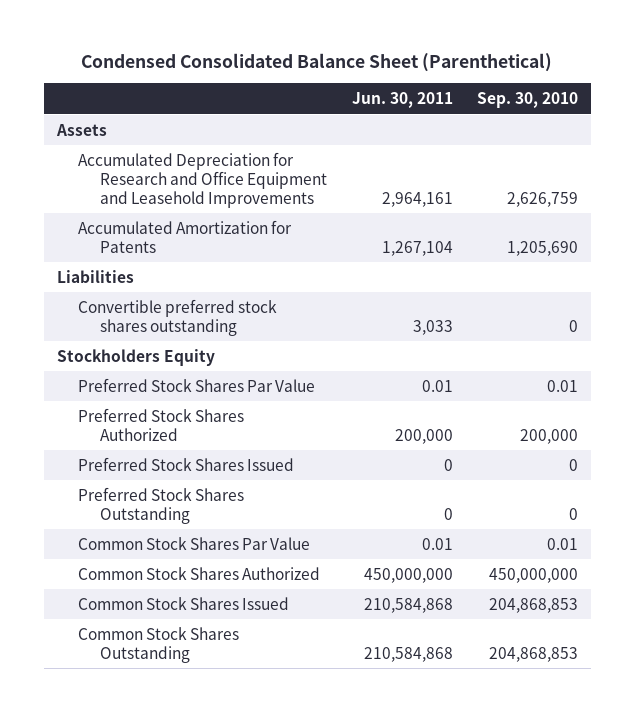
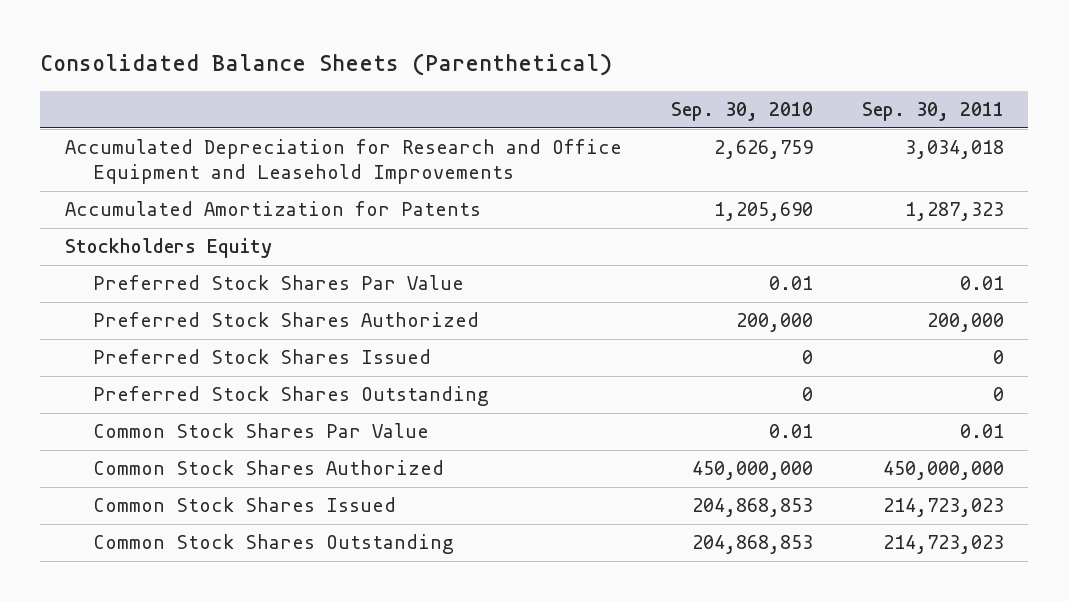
[81,53,553,73] Condensed Consolidated Balance Sheet (Parenthetical) -> [40,53,613,77] Consolidated Balance Sheets (Parenthetical)
[351,92,453,109] Jun. 30, 2011 -> none
none -> [861,102,1004,122] Sep. 30, 2011
[55,123,107,136] Assets -> none
[56,269,134,283] Liabilities -> none
[78,298,278,336] Convertible preferred stock shares outstanding -> none

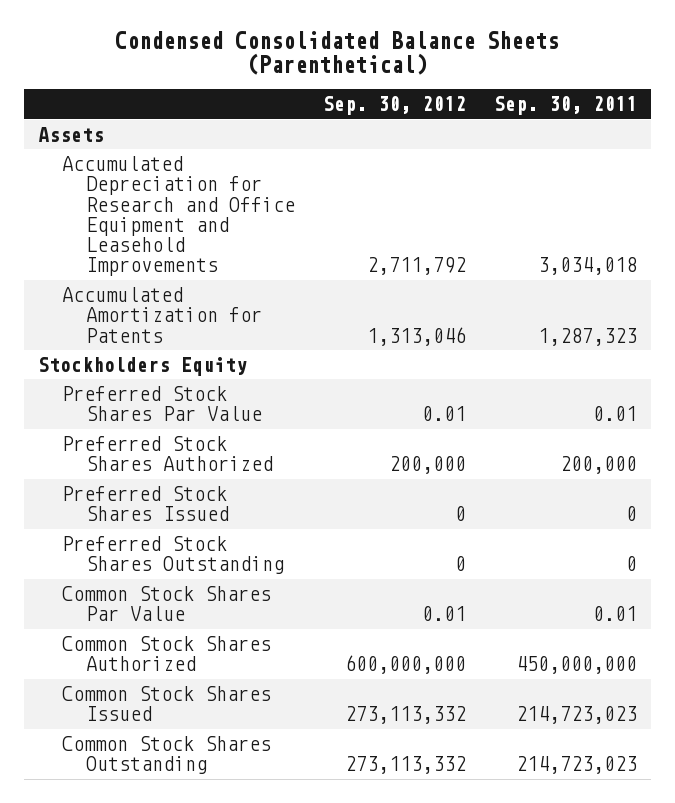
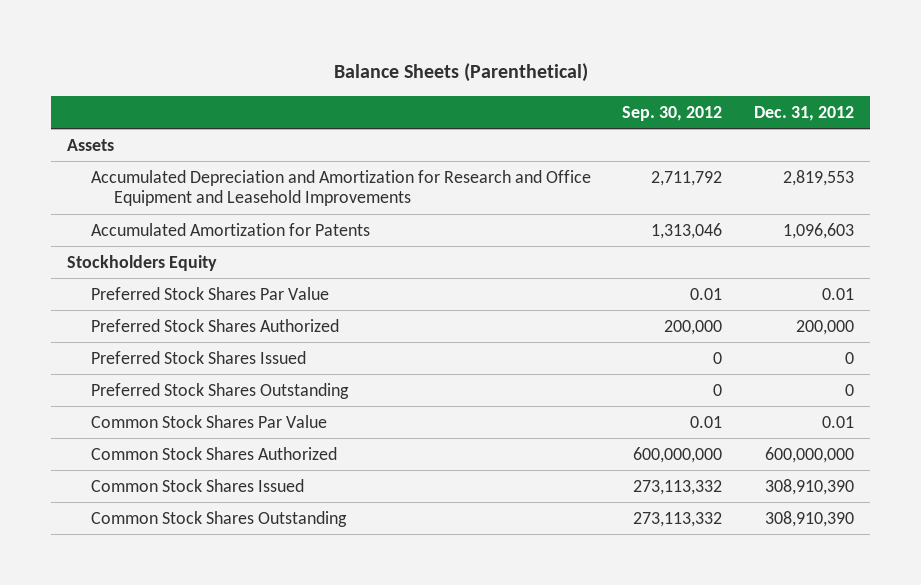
[115,30,560,76] Condensed Consolidated Balance Sheets (Parenthetical) -> [333,63,588,83] Balance Sheets (Parenthetical)
[494,96,638,116] Sep. 30, 2011 -> none
none -> [754,105,855,121] Dec. 31, 2012
[61,156,296,277] Accumulated Depreciation for Research and Office Equipment and Leasehold Improvements -> [90,169,591,207] Accumulated Depreciation and Amortization for Research and Office Equipment and Leasehold Improvements

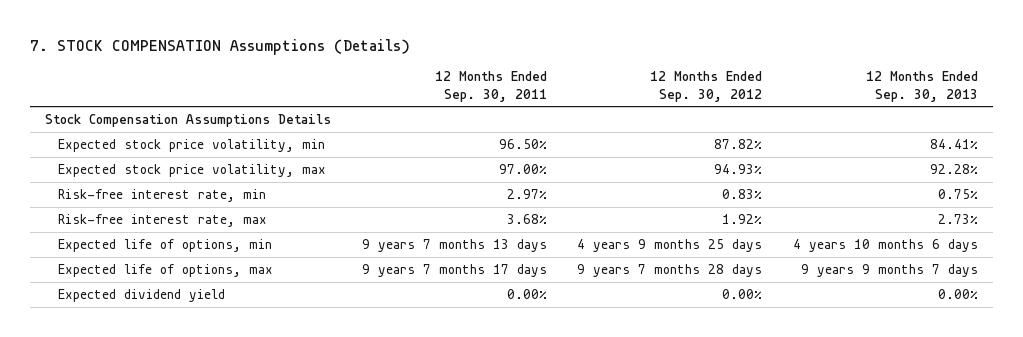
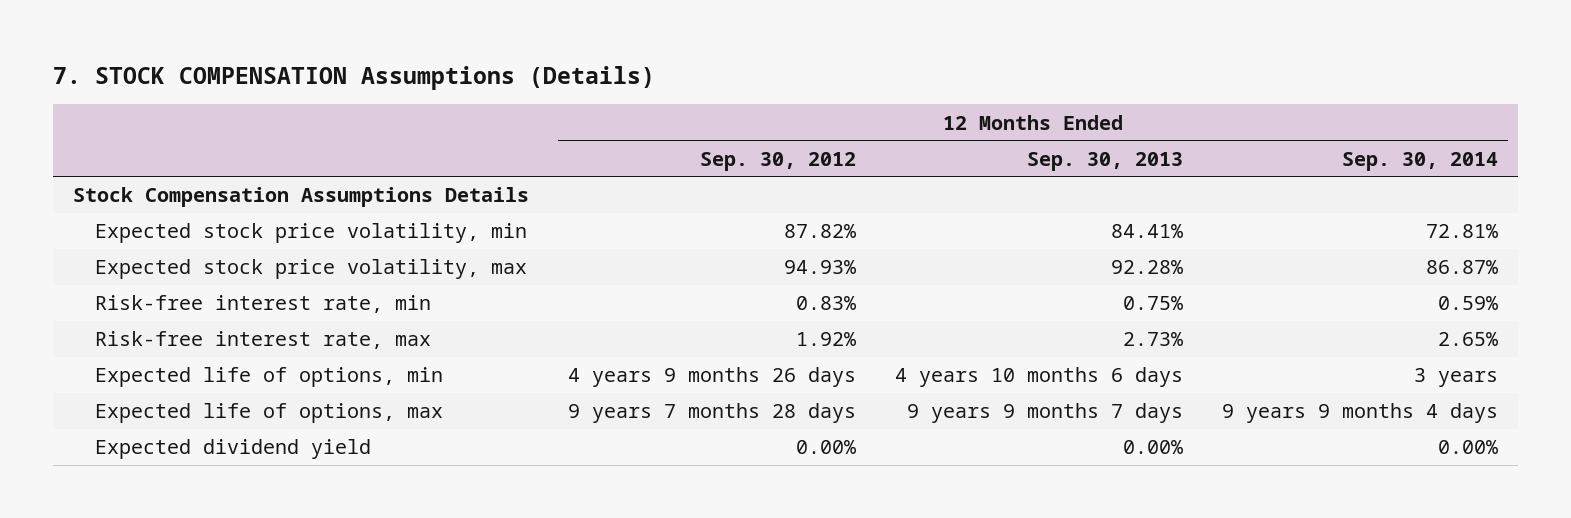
[434,71,547,102] 12 Months Ended Sep. 30, 2011 -> none
none -> [1342,151,1499,171] Sep. 30, 2014
[577,238,763,252] 4 years 9 months 25 days -> [567,367,856,388] 4 years 9 months 26 days

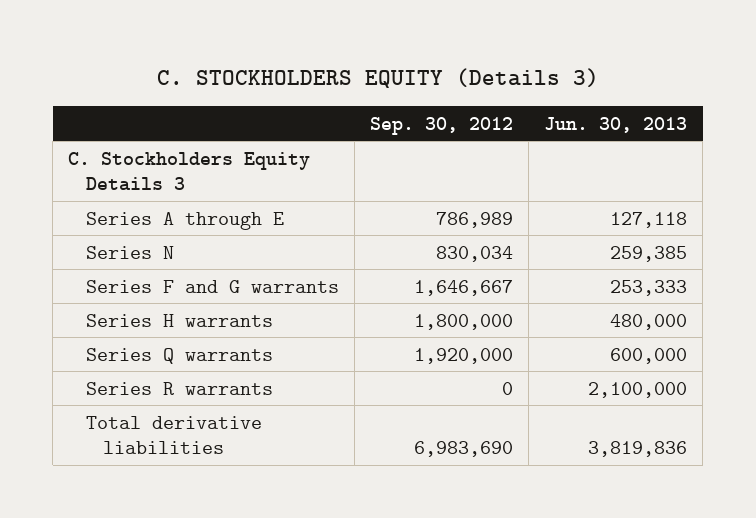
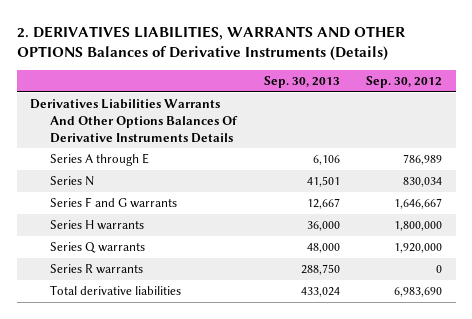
[156,68,599,89] C. STOCKHOLDERS EQUITY (Details 3) -> [16,25,405,62] 2. DERIVATIVES LIABILITIES, WARRANTS AND OTHER OPTIONS Balances of Derivative Instruments (Details)
[544,116,688,133] Jun. 30, 2013 -> none
none -> [263,76,340,89] Sep. 30, 2013
[68,151,311,192] C. Stockholders Equity Details 3 -> [29,99,239,143] Derivatives Liabilities Warrants And Other Options Balances Of Derivative Instruments Details

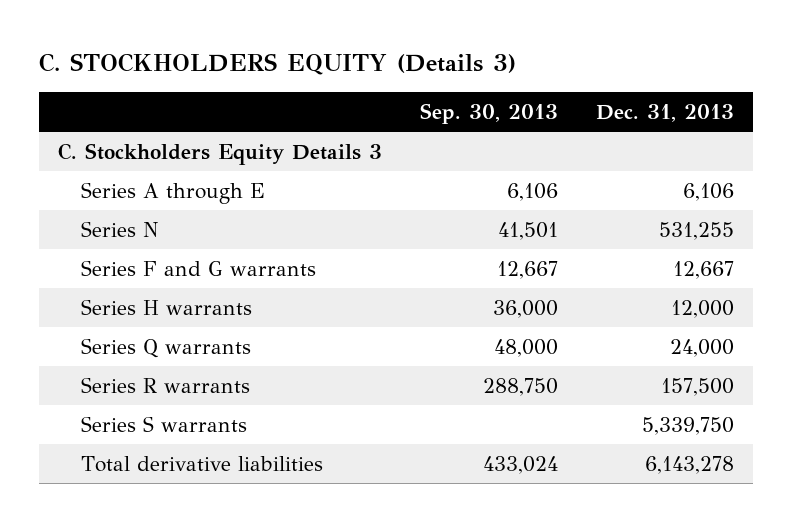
[16,25,405,62] 2. DERIVATIVES LIABILITIES, WARRANTS AND OTHER OPTIONS Balances of Derivative Instruments (Details) -> [38,53,516,76] C. STOCKHOLDERS EQUITY (Details 3)
[366,76,443,89] Sep. 30, 2012 -> none
none -> [595,103,734,122] Dec. 31, 2013
[29,99,239,143] Derivatives Liabilities Warrants And Other Options Balances Of Derivative Instruments Details -> [57,142,382,165] C. Stockholders Equity Details 3
none -> [80,415,247,432] Series S warrants

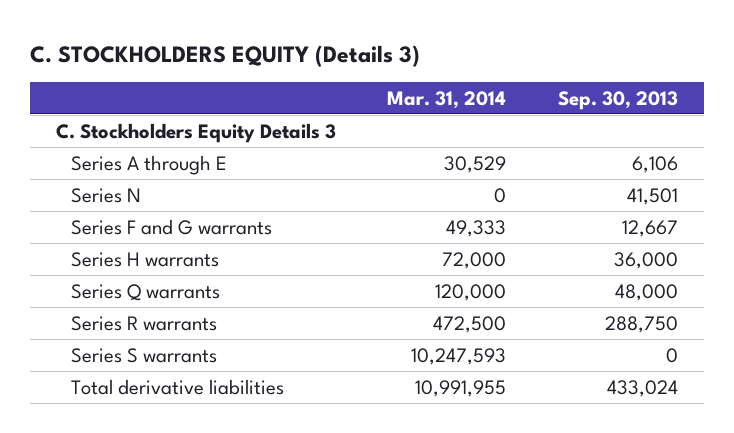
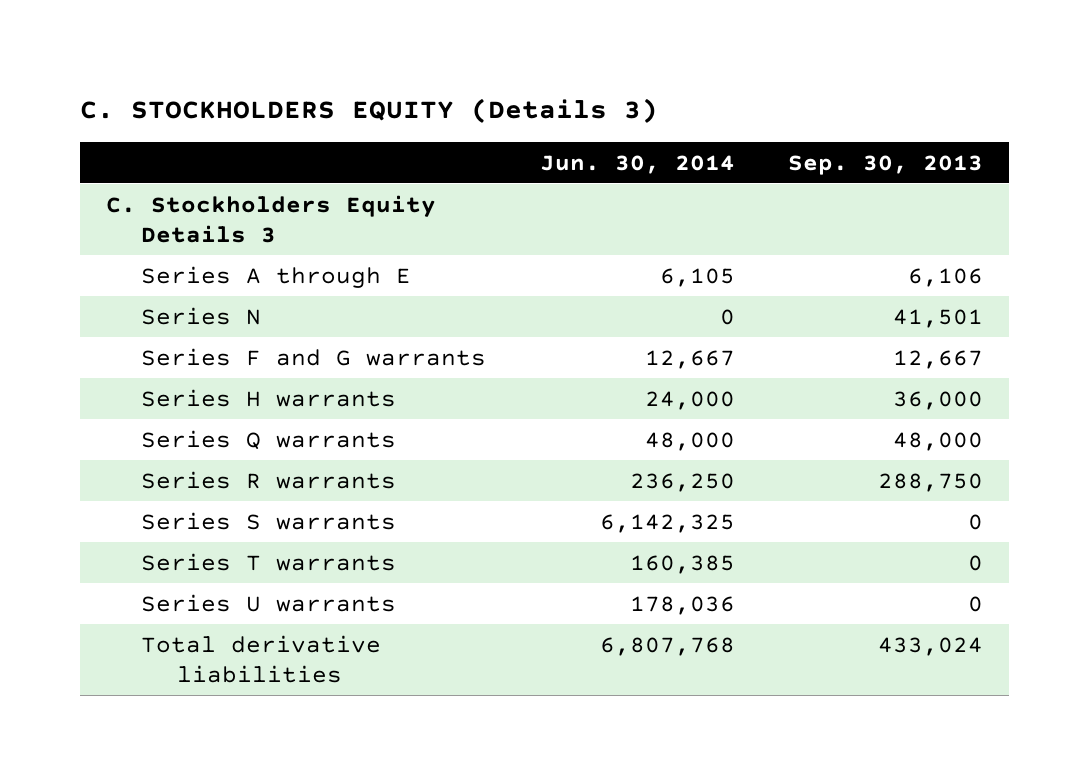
[387,90,507,109] Mar. 31, 2014 -> none
none -> [539,154,735,174] Jun. 30, 2014
none -> [141,552,397,571] Series T warrants
none -> [141,593,397,612] Series U warrants

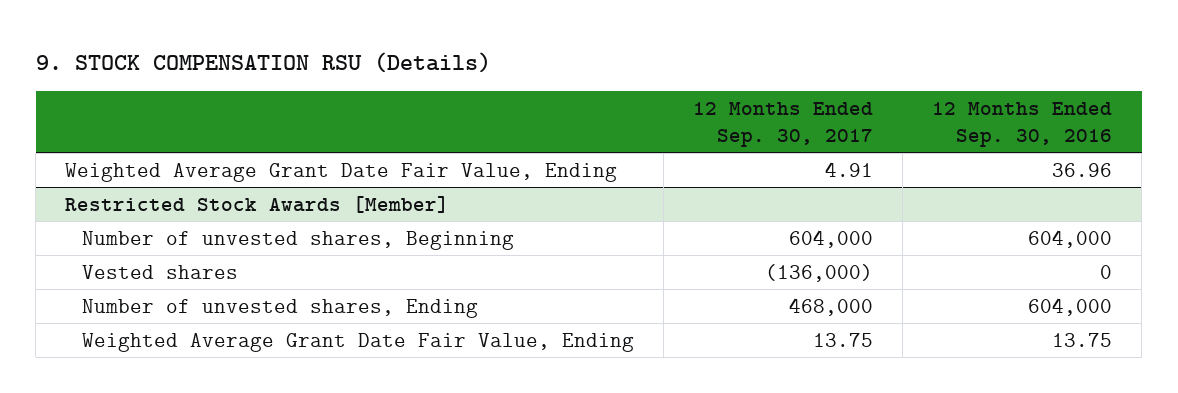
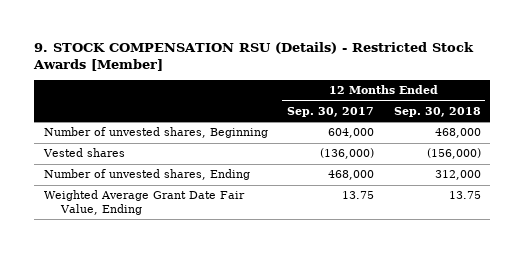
[35,51,491,73] 9. STOCK COMPENSATION RSU (Details) -> [33,41,475,71] 9. STOCK COMPENSATION RSU (Details) - Restricted Stock Awards [Member]
[932,101,1113,147] 12 Months Ended Sep. 30, 2016 -> none
none -> [393,106,481,117] Sep. 30, 2018
[65,162,618,182] Weighted Average Grant Date Fair Value, Ending -> none
[65,195,450,213] Restricted Stock Awards [Member] -> none

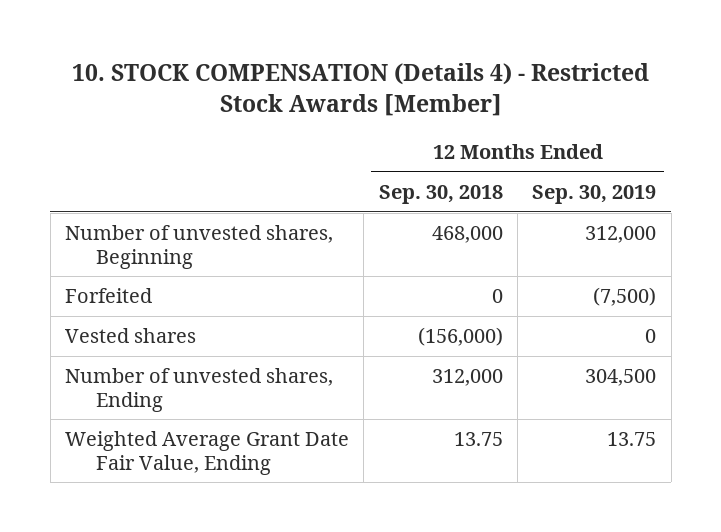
[33,41,475,71] 9. STOCK COMPENSATION RSU (Details) - Restricted Stock Awards [Member] -> [71,63,649,117] 10. STOCK COMPENSATION (Details 4) - Restricted Stock Awards [Member]
[287,106,375,117] Sep. 30, 2017 -> none
none -> [532,184,657,204] Sep. 30, 2019
none -> [65,288,153,304] Forfeited

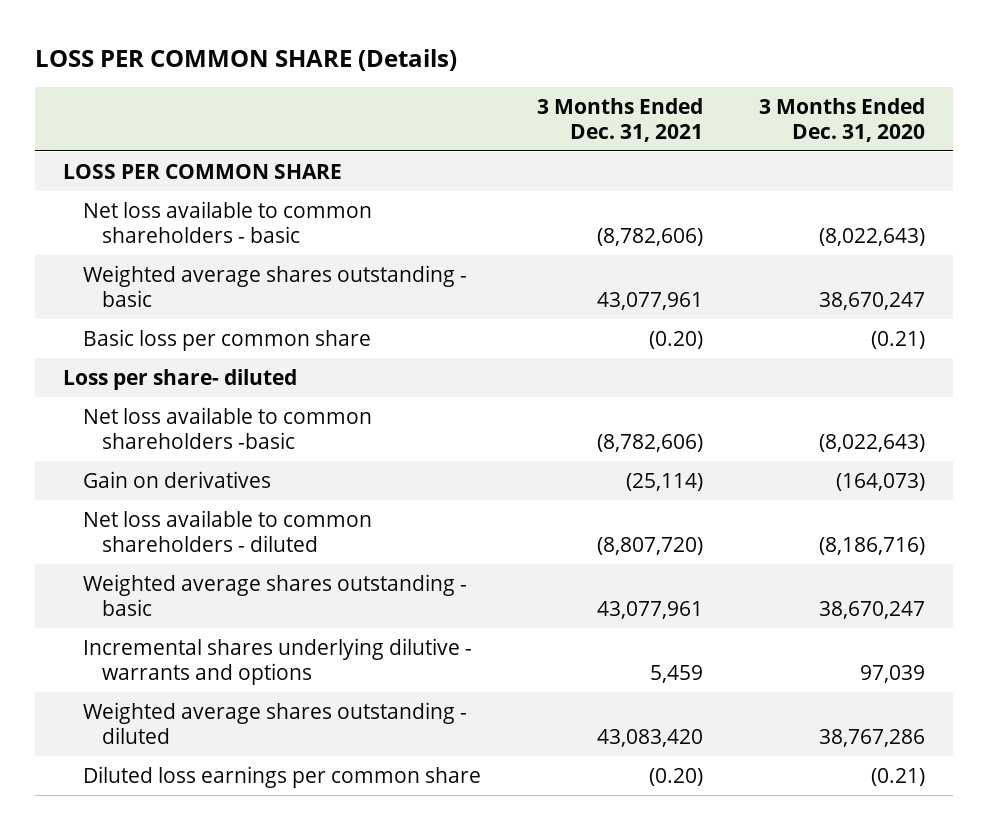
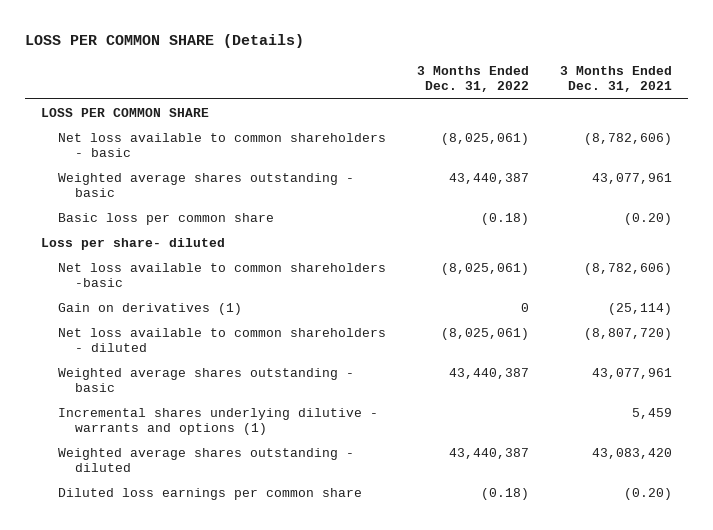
[758,97,925,142] 3 Months Ended Dec. 31, 2020 -> none
none -> [417,65,530,93] 3 Months Ended Dec. 31, 2022
[82,470,271,488] Gain on derivatives -> [57,302,242,315] Gain on derivatives (1)
[82,637,472,685] Incremental shares underlying dilutive - warrants and options -> [57,407,378,436] Incremental shares underlying dilutive - warrants and options (1)

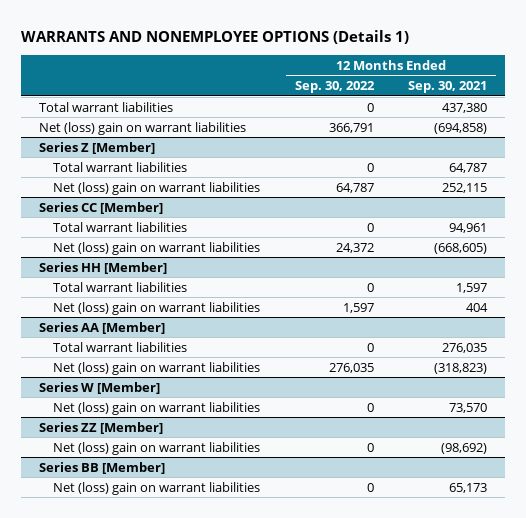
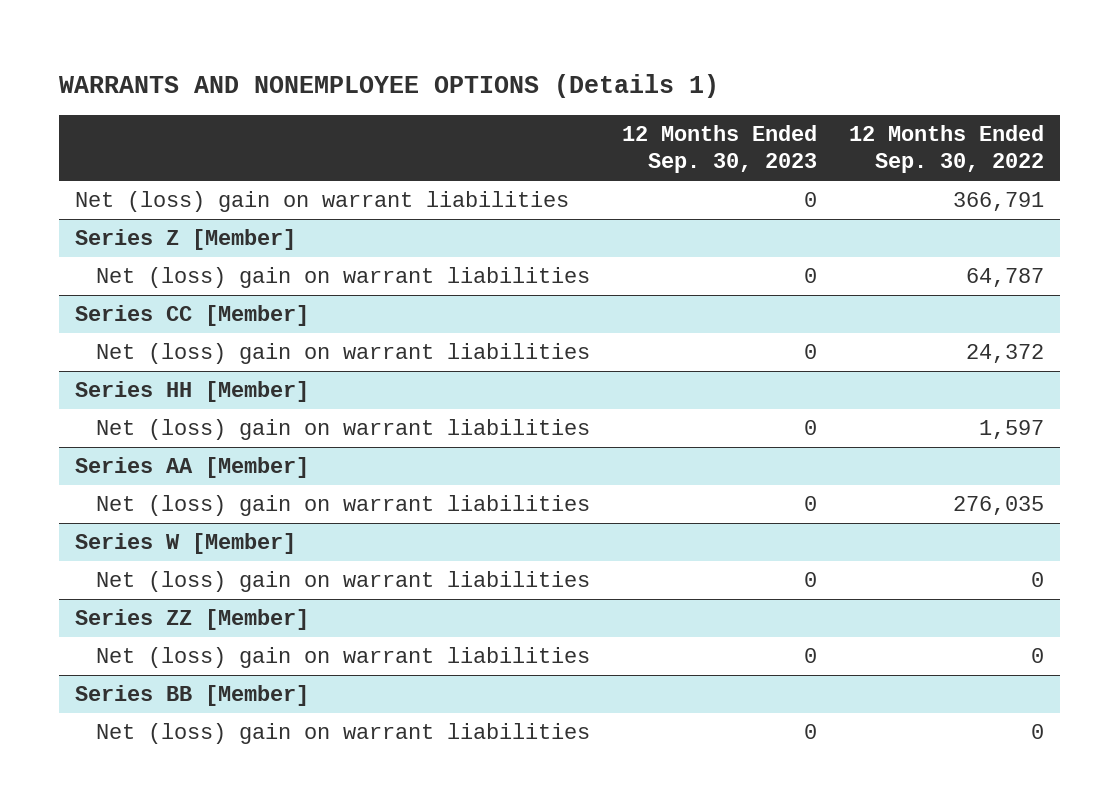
[408,81,488,94] Sep. 30, 2021 -> none
none -> [621,125,817,174] 12 Months Ended Sep. 30, 2023
[38,101,173,112] Total warrant liabilities -> none
[52,161,187,172] Total warrant liabilities -> none
[52,221,187,232] Total warrant liabilities -> none
[52,281,187,292] Total warrant liabilities -> none
[52,341,187,352] Total warrant liabilities -> none

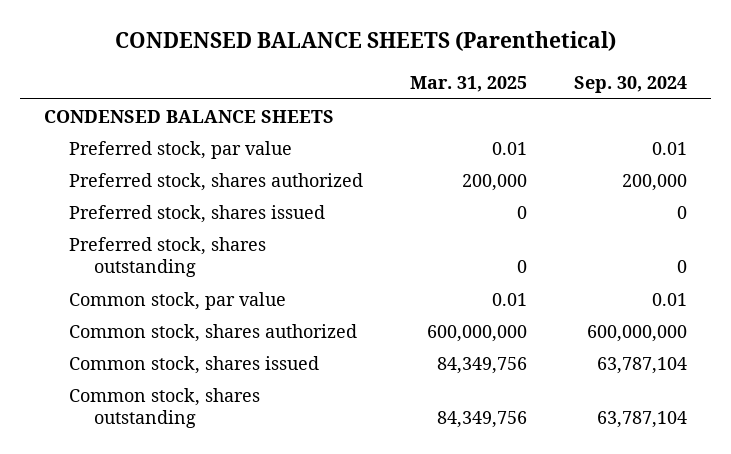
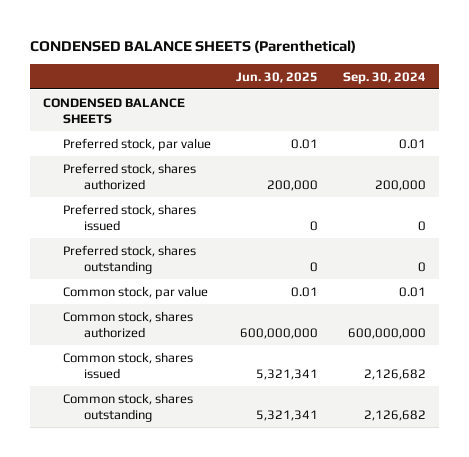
[410,76,528,93] Mar. 31, 2025 -> none
none -> [236,71,319,83] Jun. 30, 2025
[597,356,688,374] 63,787,104 -> [364,368,427,380] 2,126,682
[597,411,688,429] 63,787,104 -> [364,409,427,421] 2,126,682

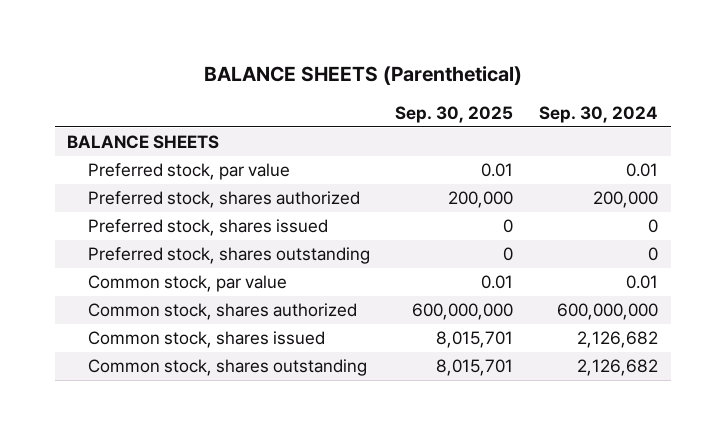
[30,39,357,53] CONDENSED BALANCE SHEETS (Parenthetical) -> [203,66,522,86] BALANCE SHEETS (Parenthetical)
[236,71,319,83] Jun. 30, 2025 -> none
none -> [395,105,514,123] Sep. 30, 2025
[42,97,185,124] CONDENSED BALANCE SHEETS -> [67,135,220,150] BALANCE SHEETS

